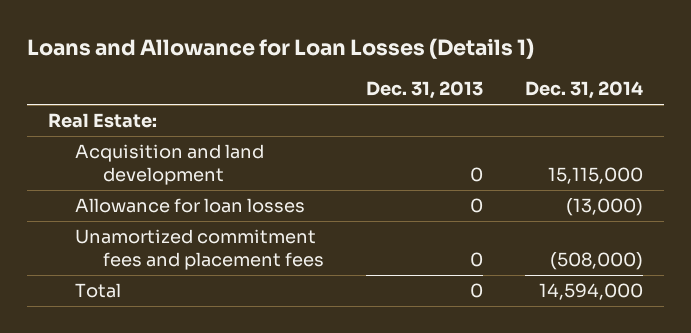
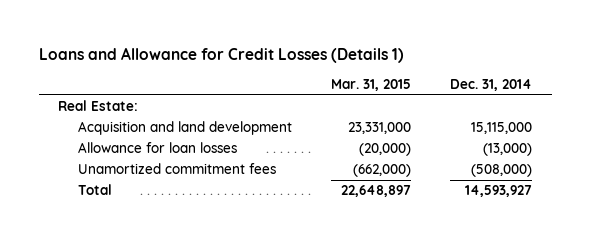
[26,37,534,59] Loans and Allowance for Loan Losses (Details 1) -> [38,46,404,63] Loans and Allowance for Credit Losses (Details 1)
[366,81,484,100] Dec. 31, 2013 -> none
none -> [331,78,412,91] Mar. 31, 2015
[75,229,325,271] Unamortized commitment fees and placement fees -> [77,163,276,175] Unamortized commitment fees
[538,283,643,301] 14,594,000 -> [465,185,533,198] 14,593,927

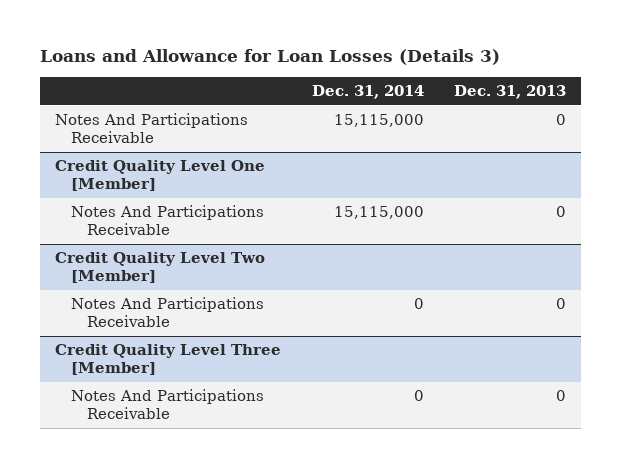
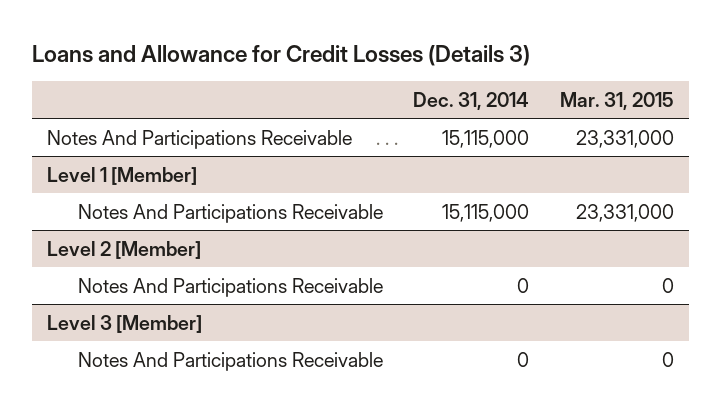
[39,49,500,66] Loans and Allowance for Loan Losses (Details 3) -> [31,44,530,66] Loans and Allowance for Credit Losses (Details 3)
[454,85,567,100] Dec. 31, 2013 -> none
none -> [559,91,674,110] Mar. 31, 2015
[54,160,265,191] Credit Quality Level One [Member] -> [47,166,198,185] Level 1 [Member]
[54,252,265,283] Credit Quality Level Two [Member] -> [47,240,202,259] Level 2 [Member]
[54,344,281,375] Credit Quality Level Three [Member] -> [47,314,203,333] Level 3 [Member]

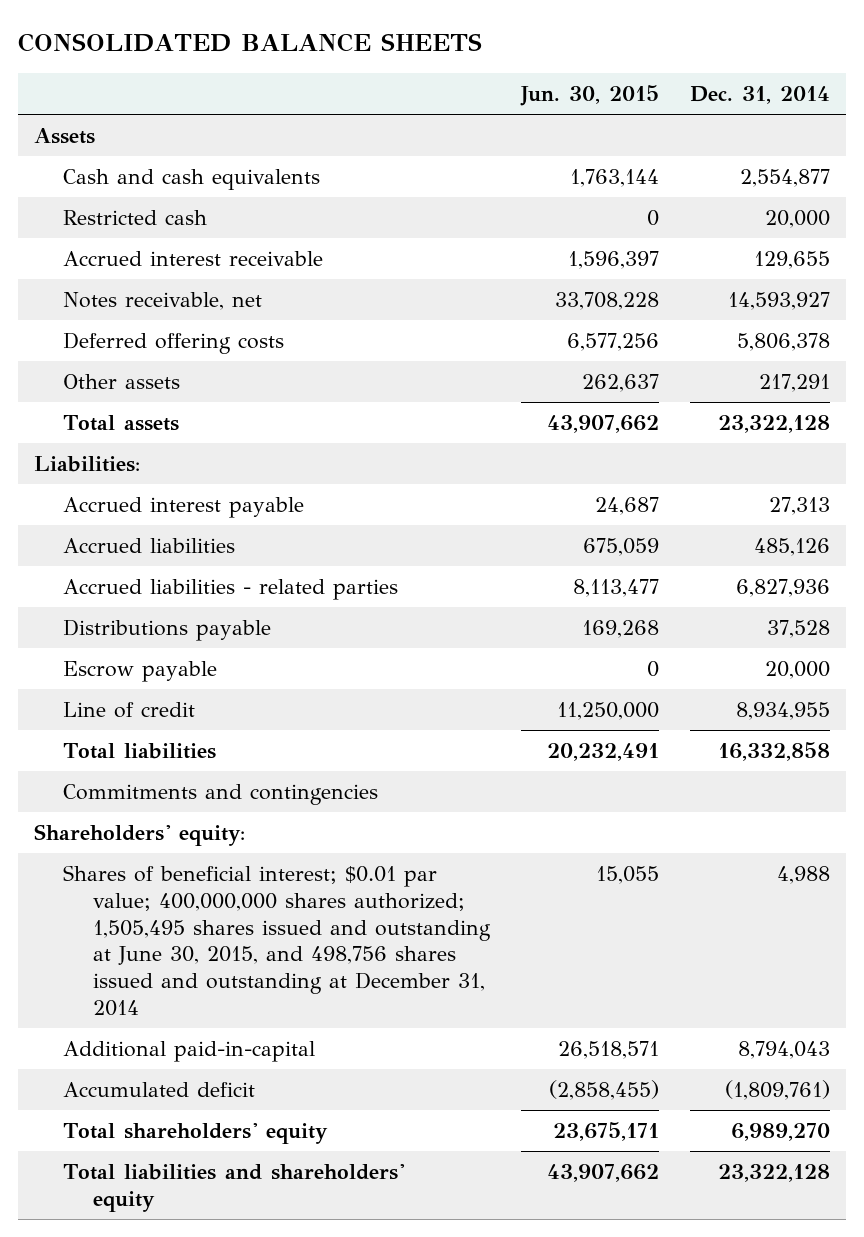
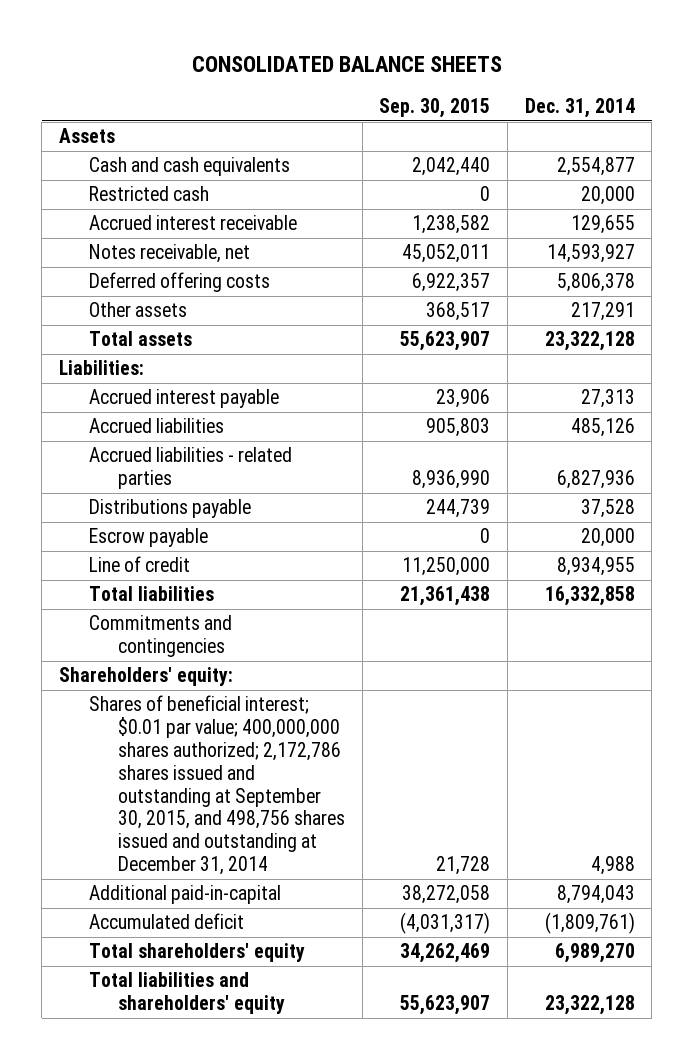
[519,85,659,107] Jun. 30, 2015 -> none
none -> [379,97,491,118] Sep. 30, 2015
[63,865,491,1017] Shares of beneficial interest; $0.01 par value; 400,000,000 shares authorized; 1,505,495 shares issued and outstanding at June 30, 2015, and 498,756 shares issued and outstanding at December 31, 2014 -> [88,695,346,876] Shares of beneficial interest; $0.01 par value; 400,000,000 shares authorized; 2,172,786 shares issued and outstanding at September 30, 2015, and 498,756 shares issued and outstanding at December 31, 2014

